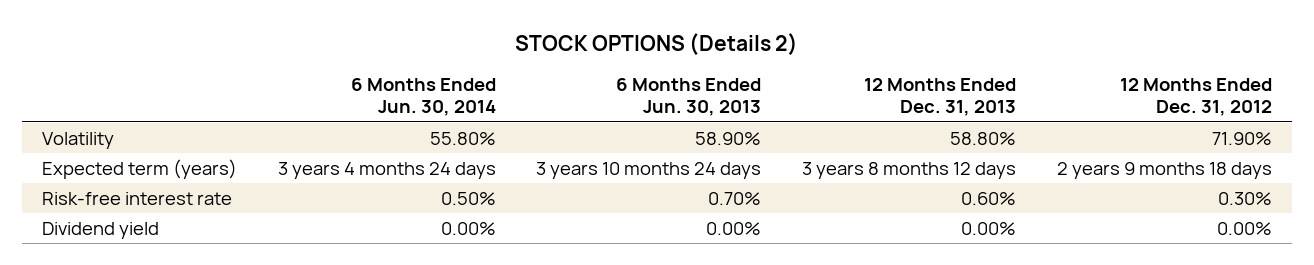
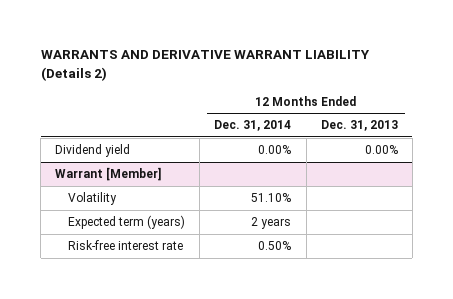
[514,32,798,55] STOCK OPTIONS (Details 2) -> [40,50,370,81] WARRANTS AND DERIVATIVE WARRANT LIABILITY (Details 2)
[350,77,496,117] 6 Months Ended Jun. 30, 2014 -> none
[616,77,762,117] 6 Months Ended Jun. 30, 2013 -> none
[1119,77,1272,117] 12 Months Ended Dec. 31, 2012 -> none
none -> [214,120,292,132] Dec. 31, 2014
[42,131,115,149] Volatility -> none
[42,158,238,179] Expected term (years) -> none
[42,191,233,205] Risk-free interest rate -> none
none -> [55,167,162,182] Warrant [Member]
none -> [68,192,118,206] Volatility
none -> [68,215,186,230] Expected term (years)
none -> [68,240,184,251] Risk-free interest rate

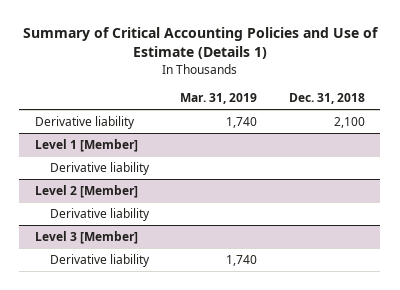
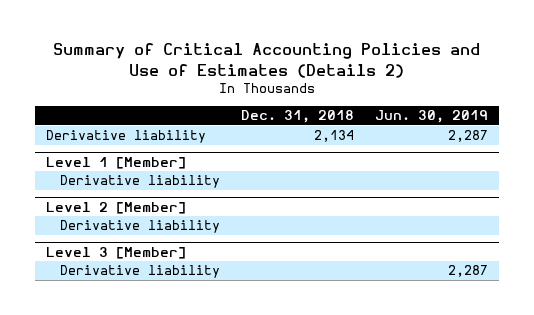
[22,27,379,60] Summary of Critical Accounting Policies and Use of Estimate (Details 1) -> [53,43,481,78] Summary of Critical Accounting Policies and Use of Estimates (Details 2)
[180,92,258,104] Mar. 31, 2019 -> none
none -> [375,110,489,124] Jun. 30, 2019
[333,117,365,129] 2,100 -> [314,130,355,143] 2,134

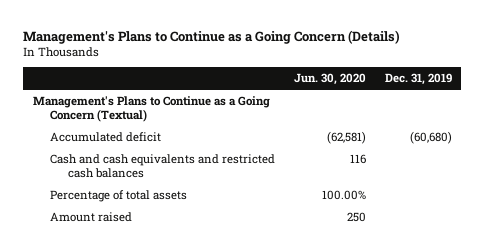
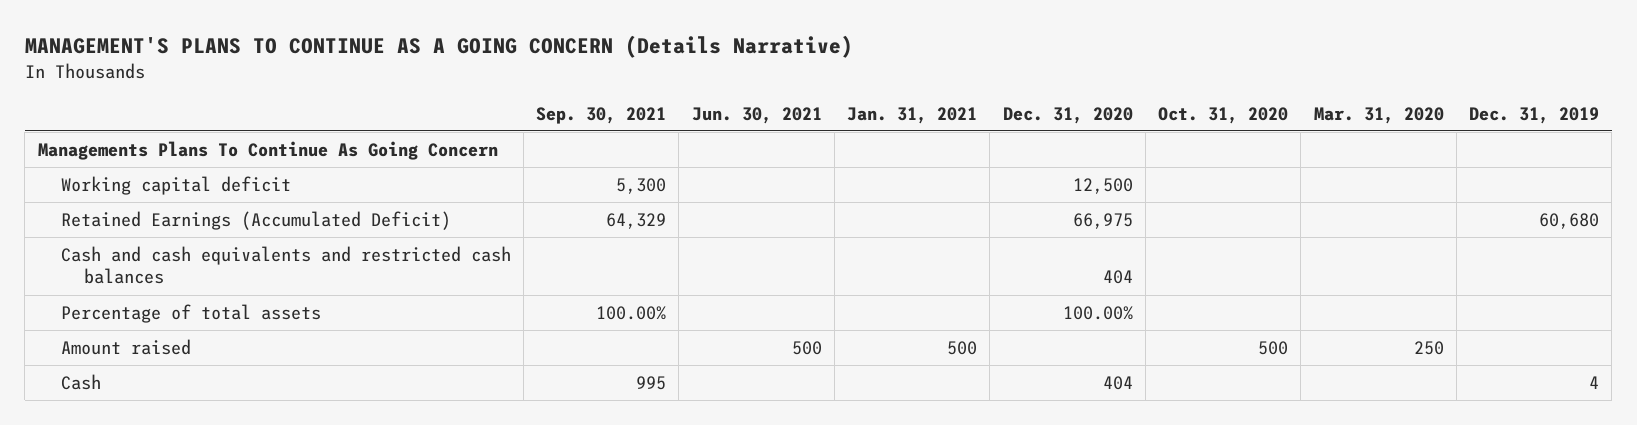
[23,29,401,44] Management's Plans to Continue as a Going Concern (Details) -> [24,35,853,59] MANAGEMENT'S PLANS TO CONTINUE AS A GOING CONCERN (Details Narrative)
[294,73,367,86] Jun. 30, 2020 -> none
none -> [536,106,667,124] Sep. 30, 2021
none -> [691,106,822,124] Jun. 30, 2021
none -> [847,106,978,124] Jan. 31, 2021
none -> [1002,106,1133,124] Dec. 31, 2020
none -> [1158,106,1289,124] Oct. 31, 2020
none -> [1313,106,1444,124] Mar. 31, 2020
[32,95,270,122] Management's Plans to Continue as a Going Concern (Textual) -> [37,140,498,160] Managements Plans To Continue As Going Concern
none -> [60,175,291,195] Working capital deficit
[50,131,162,142] Accumulated deficit -> [60,210,451,230] Retained Earnings (Accumulated Deficit)
[409,130,452,144] (60,680) -> [1538,212,1599,229] 60,680
none -> [60,373,101,390] Cash

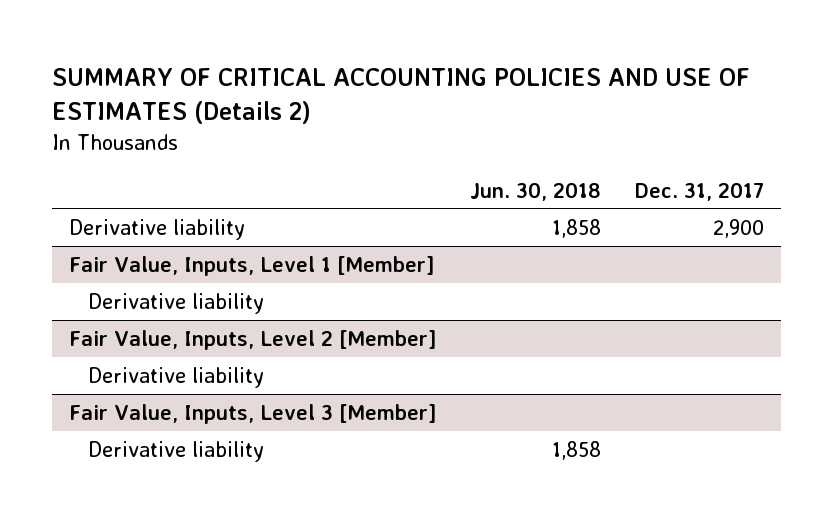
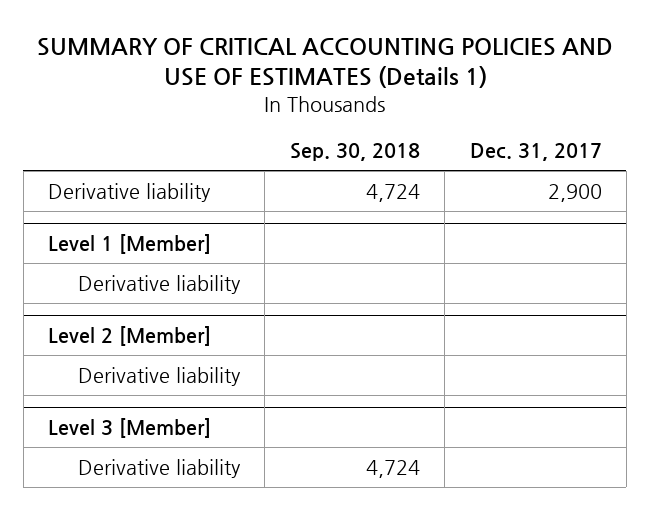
[52,68,751,125] SUMMARY OF CRITICAL ACCOUNTING POLICIES AND USE OF ESTIMATES (Details 2) -> [36,37,613,89] SUMMARY OF CRITICAL ACCOUNTING POLICIES AND USE OF ESTIMATES (Details 1)
[470,181,602,201] Jun. 30, 2018 -> none
none -> [289,143,420,162] Sep. 30, 2018
[69,255,436,276] Fair Value, Inputs, Level 1 [Member] -> [48,233,212,254] Level 1 [Member]
[69,329,438,350] Fair Value, Inputs, Level 2 [Member] -> [48,325,212,346] Level 2 [Member]
[69,403,438,424] Fair Value, Inputs, Level 3 [Member] -> [48,417,212,438] Level 3 [Member]

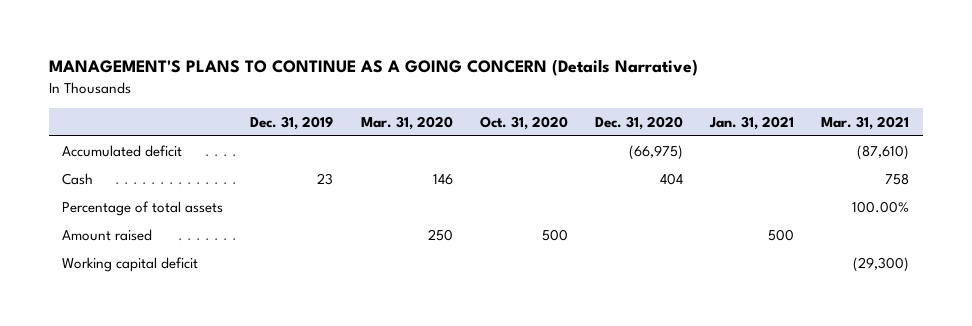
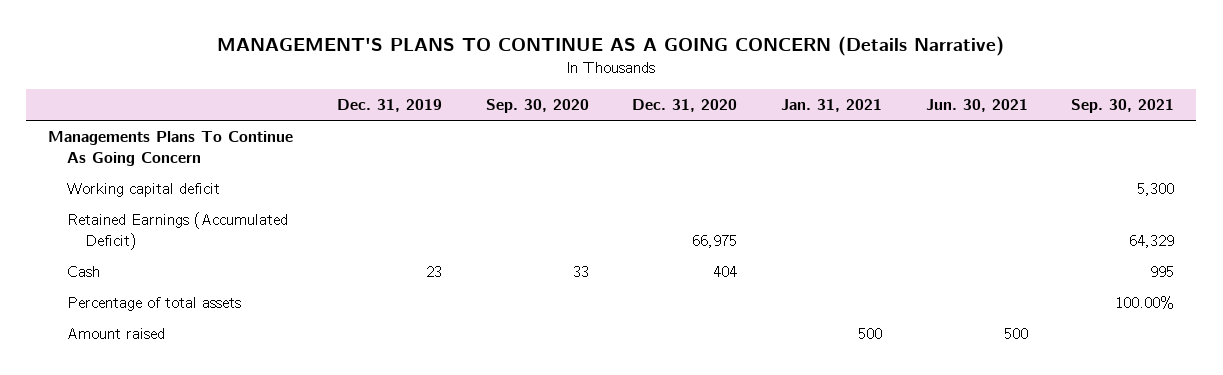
[360,116,453,131] Mar. 31, 2020 -> none
[479,116,568,131] Oct. 31, 2020 -> none
[821,116,910,131] Mar. 31, 2021 -> none
none -> [485,99,589,114] Sep. 30, 2020
none -> [925,99,1028,113] Jun. 30, 2021
none -> [1071,99,1175,114] Sep. 30, 2021
none -> [48,131,294,166] Managements Plans To Continue As Going Concern
[62,256,199,272] Working capital deficit -> [66,183,220,198] Working capital deficit
[62,144,183,157] Accumulated deficit -> [66,212,288,250] Retained Earnings (Accumulated Deficit)
[628,144,683,160] (66,975) -> [692,234,738,248] 66,975

